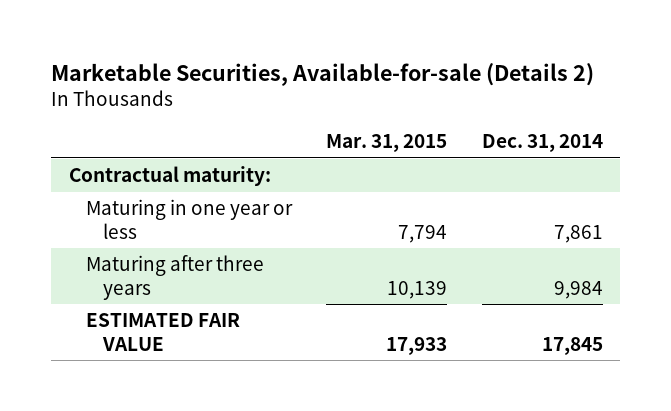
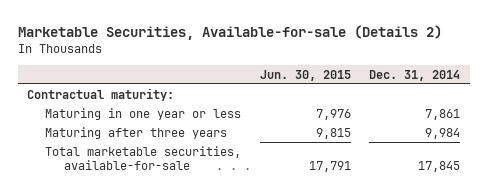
[326,134,448,153] Mar. 31, 2015 -> none
none -> [259,69,351,81] Jun. 30, 2015
[85,313,240,351] ESTIMATED FAIR VALUE -> [45,145,242,170] Total marketable securities, available-for-sale

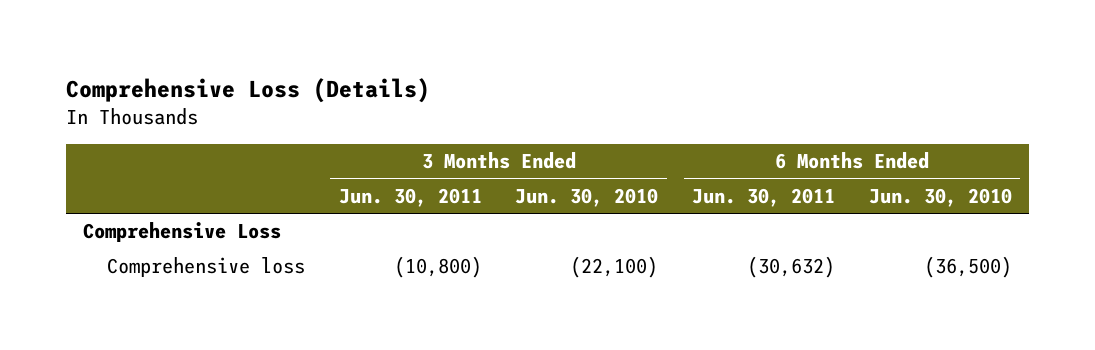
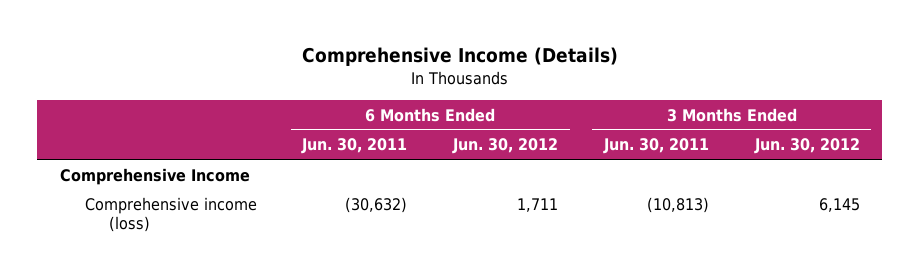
[65,77,430,103] Comprehensive Loss (Details) -> [301,47,618,67] Comprehensive Income (Details)
[515,187,659,207] Jun. 30, 2010 -> none
[868,187,1012,207] Jun. 30, 2010 -> none
none -> [452,138,559,155] Jun. 30, 2012
none -> [753,138,860,155] Jun. 30, 2012
[82,222,281,243] Comprehensive Loss -> [60,167,251,185] Comprehensive Income
[107,257,306,278] Comprehensive loss -> [84,196,257,232] Comprehensive income (loss)
[393,256,482,279] (10,800) -> [646,196,709,213] (10,813)

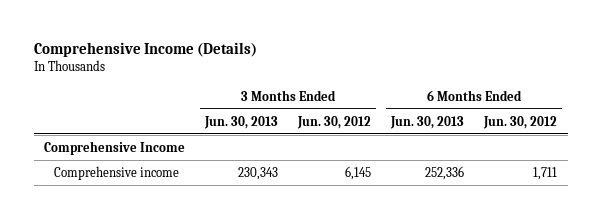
[301,138,408,155] Jun. 30, 2011 -> none
[602,138,709,155] Jun. 30, 2011 -> none
none -> [203,115,278,129] Jun. 30, 2013
none -> [390,115,465,129] Jun. 30, 2013
[84,196,257,232] Comprehensive income (loss) -> [54,165,180,180] Comprehensive income

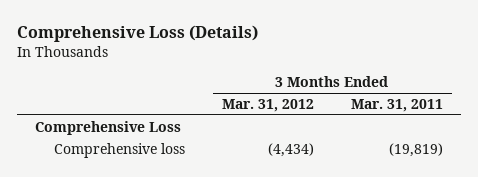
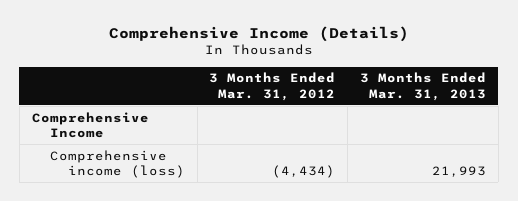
[16,25,258,43] Comprehensive Loss (Details) -> [108,26,409,43] Comprehensive Income (Details)
[350,98,443,112] Mar. 31, 2011 -> none
none -> [360,72,487,101] 3 Months Ended Mar. 31, 2013
[35,120,182,135] Comprehensive Loss -> [31,111,149,139] Comprehensive Income
[53,142,185,158] Comprehensive loss -> [49,149,185,179] Comprehensive income (loss)

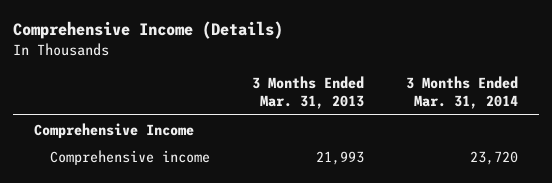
[209,72,336,101] 3 Months Ended Mar. 31, 2012 -> none
none -> [406,75,519,110] 3 Months Ended Mar. 31, 2014
[49,149,185,179] Comprehensive income (loss) -> [49,149,210,165] Comprehensive income

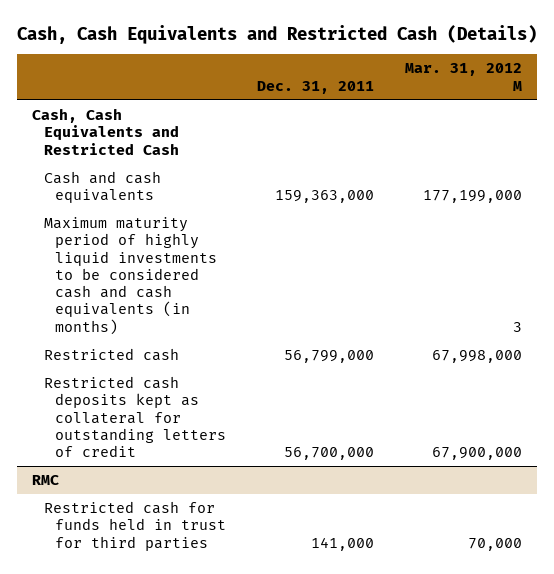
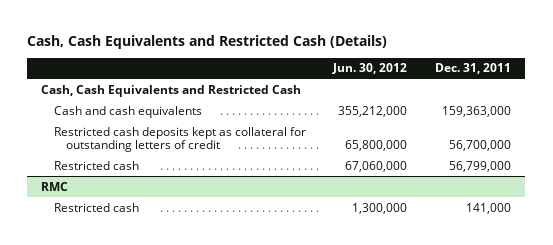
[404,63,522,91] Mar. 31, 2012 M -> none
none -> [332,63,408,75] Jun. 30, 2012
[43,217,218,335] Maximum maturity period of highly liquid investments to be considered cash and cash equivalents (in months) -> none
[43,348,179,362] Restricted cash -> [53,160,139,170] Restricted cash
[43,501,227,551] Restricted cash for funds held in trust for third parties -> [53,202,139,212] Restricted cash

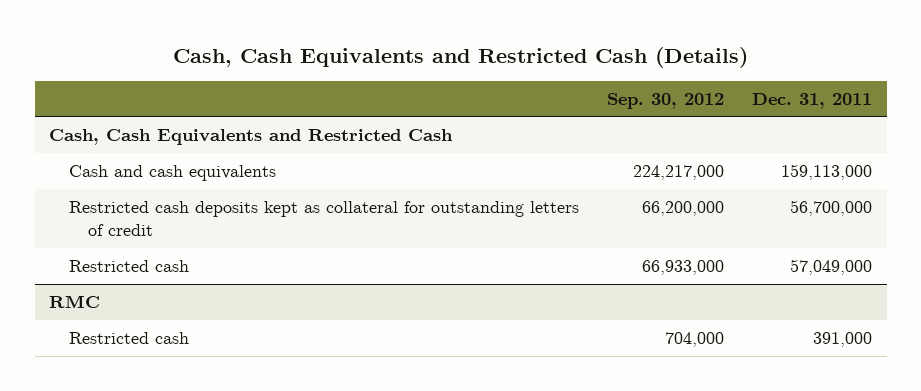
[332,63,408,75] Jun. 30, 2012 -> none
none -> [607,92,725,109] Sep. 30, 2012
[442,105,512,117] 159,363,000 -> [781,164,873,181] 159,113,000
[449,160,512,172] 56,799,000 -> [790,259,873,276] 57,049,000
[466,202,512,214] 141,000 -> [813,332,873,348] 391,000

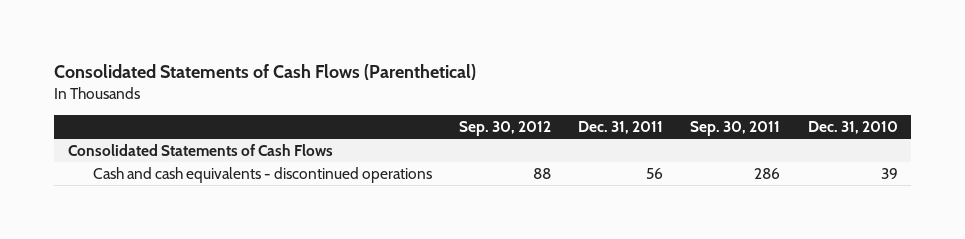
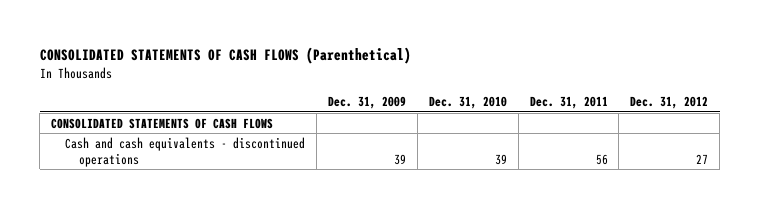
[54,64,477,81] Consolidated Statements of Cash Flows (Parenthetical) -> [39,47,411,65] CONSOLIDATED STATEMENTS OF CASH FLOWS (Parenthetical)
[458,121,551,137] Sep. 30, 2012 -> none
[690,121,781,137] Sep. 30, 2011 -> none
none -> [327,96,406,110] Dec. 31, 2009
none -> [630,96,709,110] Dec. 31, 2012
[67,144,333,157] Consolidated Statements of Cash Flows -> [51,117,274,129] CONSOLIDATED STATEMENTS OF CASH FLOWS

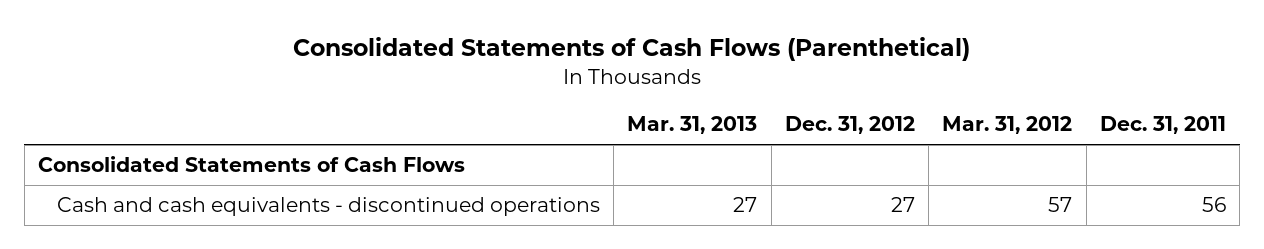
[39,47,411,65] CONSOLIDATED STATEMENTS OF CASH FLOWS (Parenthetical) -> [293,37,971,62] Consolidated Statements of Cash Flows (Parenthetical)
[327,96,406,110] Dec. 31, 2009 -> none
[428,96,507,110] Dec. 31, 2010 -> none
none -> [627,116,758,135] Mar. 31, 2013
none -> [942,116,1073,135] Mar. 31, 2012
[51,117,274,129] CONSOLIDATED STATEMENTS OF CASH FLOWS -> [38,156,466,173] Consolidated Statements of Cash Flows

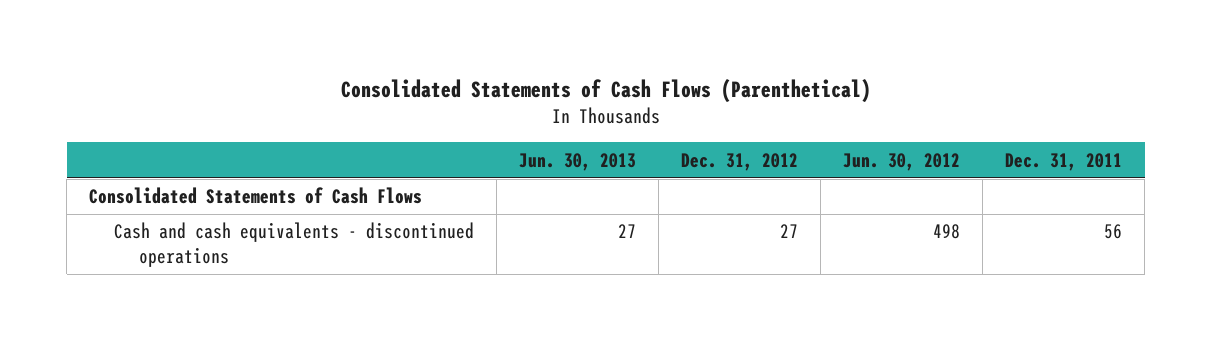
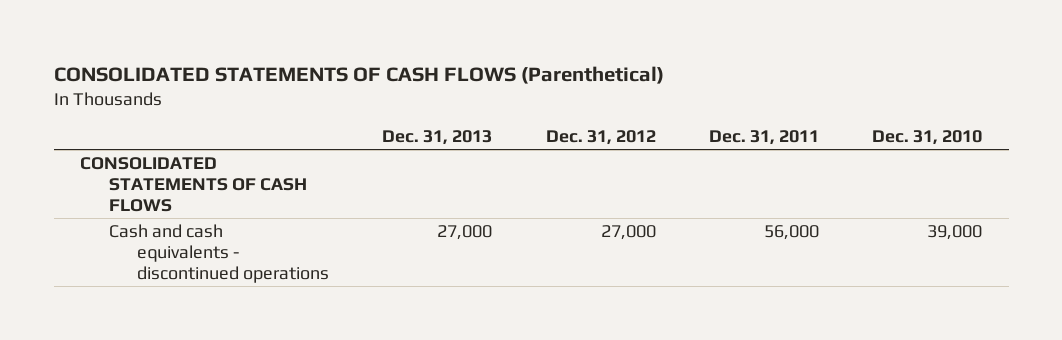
[340,78,871,103] Consolidated Statements of Cash Flows (Parenthetical) -> [53,66,664,85] CONSOLIDATED STATEMENTS OF CASH FLOWS (Parenthetical)
[519,152,637,171] Jun. 30, 2013 -> none
[843,152,961,171] Jun. 30, 2012 -> none
none -> [382,129,493,145] Dec. 31, 2013
none -> [872,129,983,145] Dec. 31, 2010
[89,187,423,205] Consolidated Statements of Cash Flows -> [80,156,307,212] CONSOLIDATED STATEMENTS OF CASH FLOWS
[780,224,799,239] 27 -> [600,224,656,240] 27,000
[1104,224,1123,240] 56 -> [763,224,819,240] 56,000

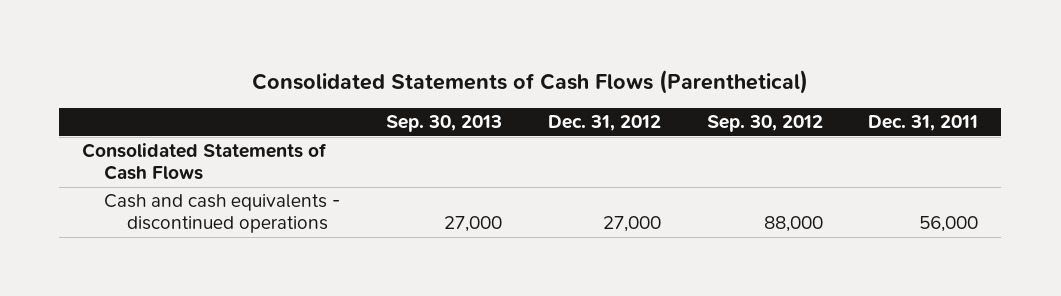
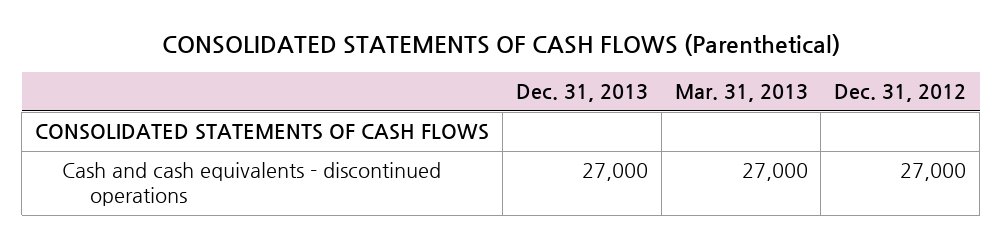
[252,69,809,94] Consolidated Statements of Cash Flows (Parenthetical) -> [161,34,840,57] CONSOLIDATED STATEMENTS OF CASH FLOWS (Parenthetical)
[386,115,503,133] Sep. 30, 2013 -> none
[706,115,823,133] Sep. 30, 2012 -> none
[868,115,979,132] Dec. 31, 2011 -> none
none -> [515,84,648,103] Dec. 31, 2013
none -> [674,84,808,103] Mar. 31, 2013
[82,143,328,181] Consolidated Statements of Cash Flows -> [35,124,490,141] CONSOLIDATED STATEMENTS OF CASH FLOWS

